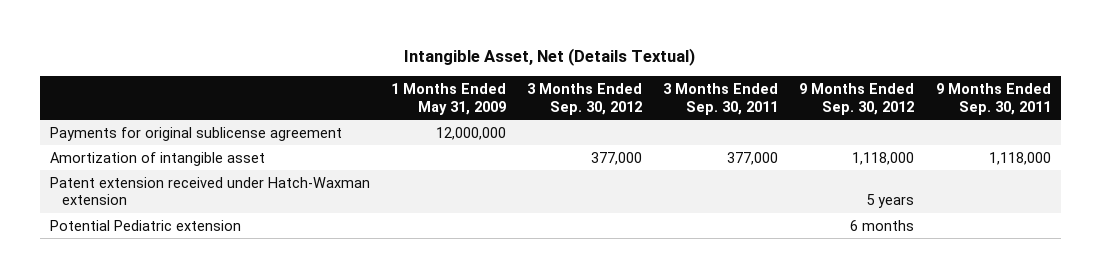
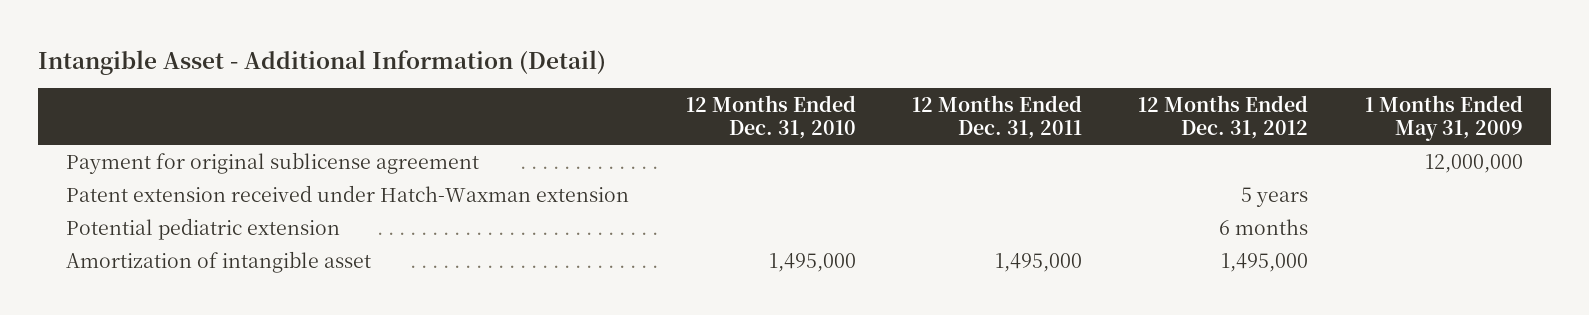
[404,47,696,66] Intangible Asset, Net (Details Textual) -> [38,49,607,75] Intangible Asset - Additional Information (Detail)
[527,83,643,115] 3 Months Ended Sep. 30, 2012 -> none
[663,83,779,115] 3 Months Ended Sep. 30, 2011 -> none
[799,83,915,115] 9 Months Ended Sep. 30, 2012 -> none
[935,83,1051,115] 9 Months Ended Sep. 30, 2011 -> none
none -> [685,94,856,139] 12 Months Ended Dec. 31, 2010
none -> [911,94,1082,139] 12 Months Ended Dec. 31, 2011
none -> [1138,94,1309,139] 12 Months Ended Dec. 31, 2012
[50,126,343,141] Payments for original sublicense agreement -> [66,151,480,174] Payment for original sublicense agreement
[50,219,242,231] Potential Pediatric extension -> [66,217,341,240] Potential pediatric extension
[50,151,266,166] Amortization of intangible asset -> [66,250,372,273] Amortization of intangible asset

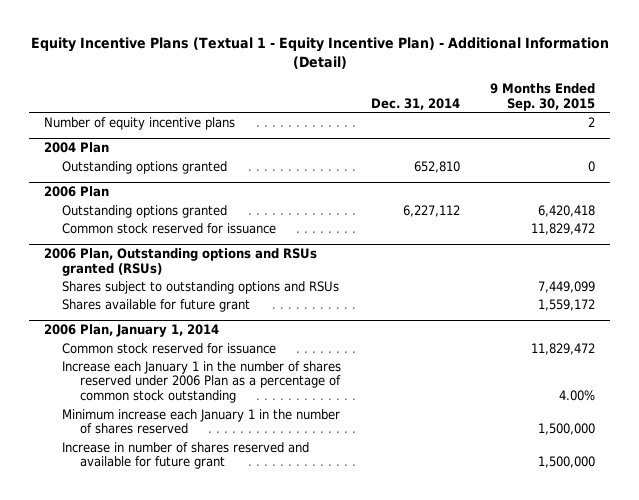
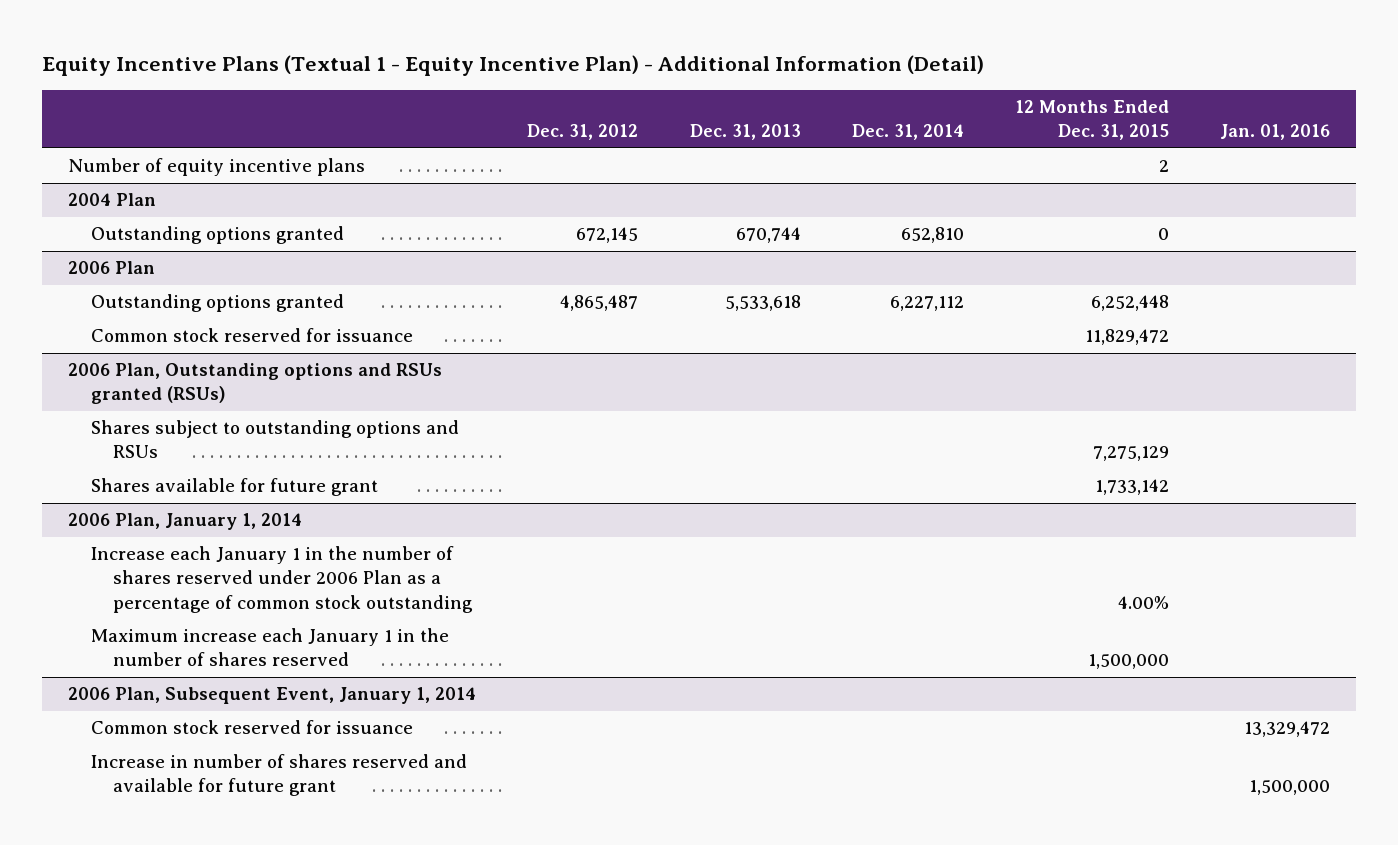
[490,82,596,111] 9 Months Ended Sep. 30, 2015 -> none
none -> [527,124,639,141] Dec. 31, 2012
none -> [689,124,801,141] Dec. 31, 2013
none -> [1015,100,1170,141] 12 Months Ended Dec. 31, 2015
none -> [1220,124,1331,141] Jan. 01, 2016
[62,342,277,354] Common stock reserved for issuance -> none
[62,441,310,470] Increase in number of shares reserved and available for future grant -> none
[62,408,341,435] Minimum increase each January 1 in the number of shares reserved -> [90,628,449,667] Maximum increase each January 1 in the number of shares reserved
none -> [68,687,477,705] 2006 Plan, Subsequent Event, January 1, 2014
none -> [90,720,413,735] Common stock reserved for issuance
none -> [90,754,467,797] Increase in number of shares reserved and available for future grant

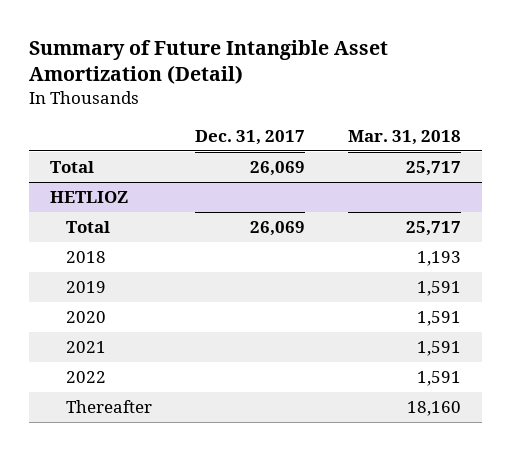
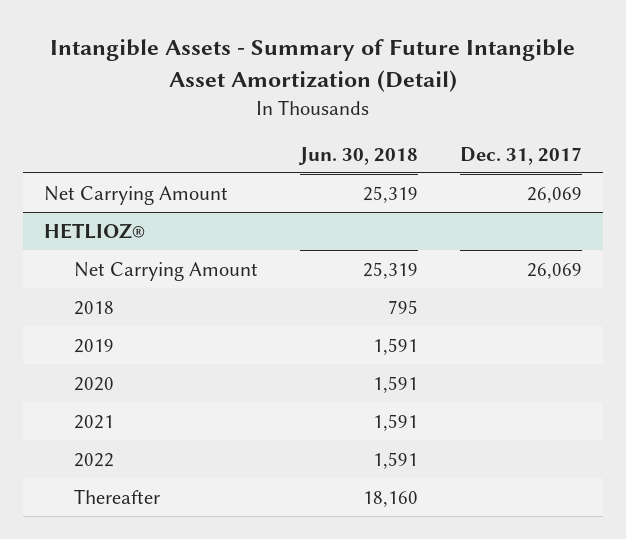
[28,40,388,85] Summary of Future Intangible Asset Amortization (Detail) -> [49,38,575,92] Intangible Assets - Summary of Future Intangible Asset Amortization (Detail)
[347,129,461,145] Mar. 31, 2018 -> none
none -> [298,146,419,165] Jun. 30, 2018
[50,161,95,174] Total -> [43,185,228,205] Net Carrying Amount
[50,191,129,204] HETLIOZ -> [43,222,145,239] HETLIOZ®
[65,221,110,234] Total -> [74,261,259,281] Net Carrying Amount

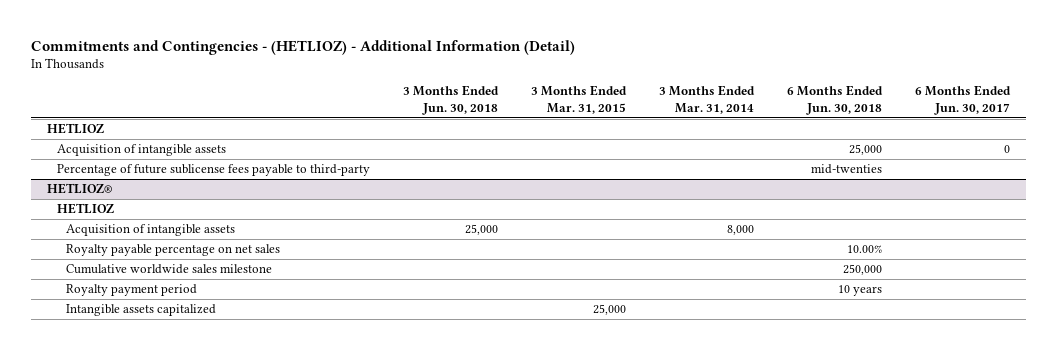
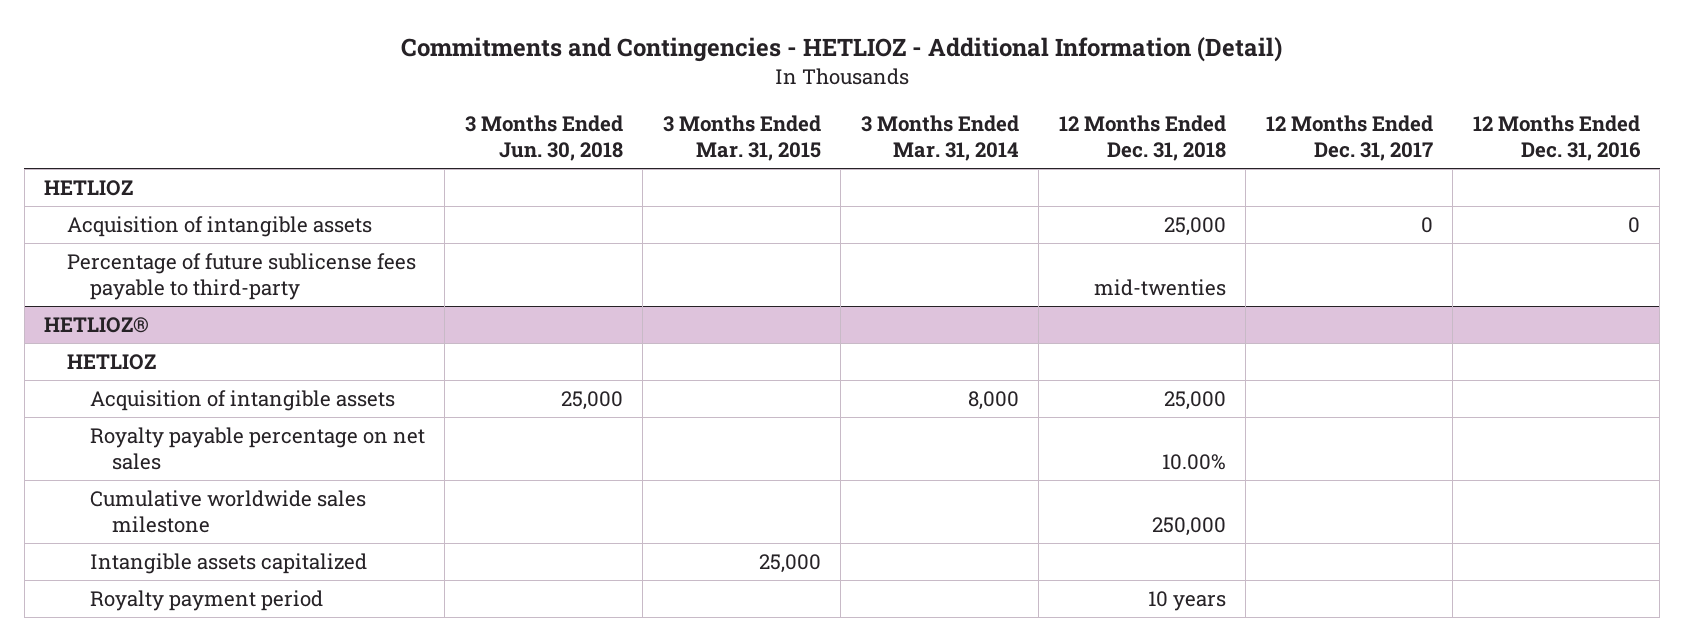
[30,39,575,55] Commitments and Contingencies - (HETLIOZ) - Additional Information (Detail) -> [400,37,1282,63] Commitments and Contingencies - HETLIOZ - Additional Information (Detail)
[786,85,883,115] 6 Months Ended Jun. 30, 2018 -> none
[914,85,1011,115] 6 Months Ended Jun. 30, 2017 -> none
none -> [1058,115,1226,162] 12 Months Ended Dec. 31, 2018
none -> [1265,115,1433,162] 12 Months Ended Dec. 31, 2017
none -> [1472,115,1641,162] 12 Months Ended Dec. 31, 2016
[66,284,198,297] Royalty payment period -> [89,590,323,612] Royalty payment period

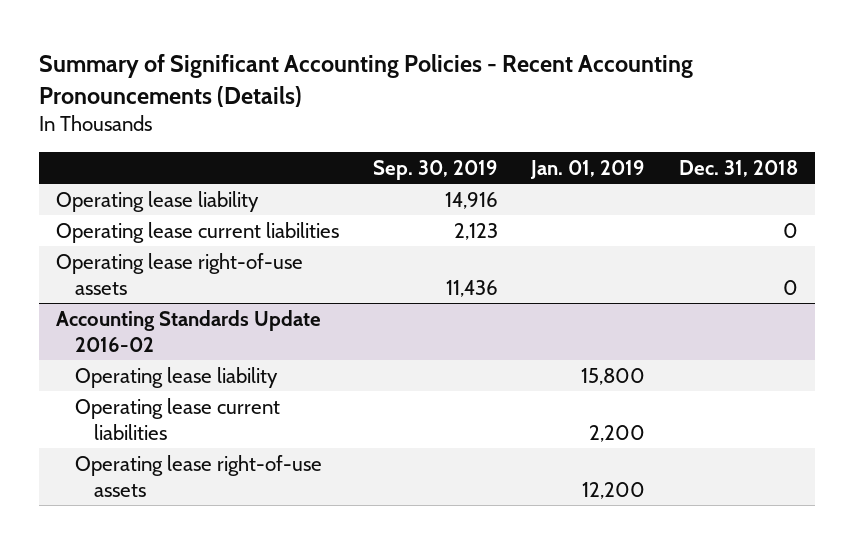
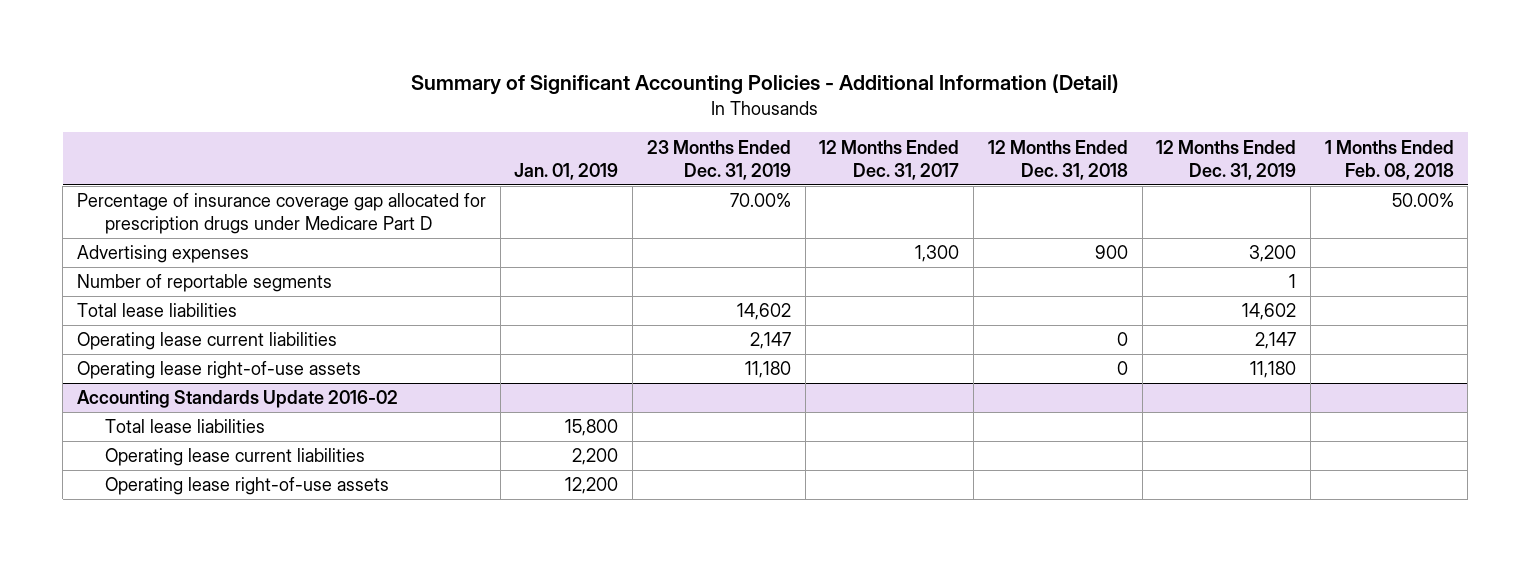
[39,53,694,107] Summary of Significant Accounting Policies - Recent Accounting Pronouncements (Details) -> [411,74,1120,96] Summary of Significant Accounting Policies - Additional Information (Detail)
[372,159,498,180] Sep. 30, 2019 -> none
[678,159,798,177] Dec. 31, 2018 -> none
none -> [646,139,791,180] 23 Months Ended Dec. 31, 2019
none -> [819,139,960,180] 12 Months Ended Dec. 31, 2017
none -> [987,139,1128,180] 12 Months Ended Dec. 31, 2018
none -> [1156,139,1297,180] 12 Months Ended Dec. 31, 2019
none -> [1324,139,1454,180] 1 Months Ended Feb. 08, 2018
none -> [76,193,486,235] Percentage of insurance coverage gap allocated for prescription drugs under Medicare Part D
none -> [76,245,249,264] Advertising expenses
none -> [76,274,332,293] Number of reportable segments
[56,190,260,212] Operating lease liability -> [76,303,237,318] Total lease liabilities
[75,366,279,388] Operating lease liability -> [105,419,266,434] Total lease liabilities

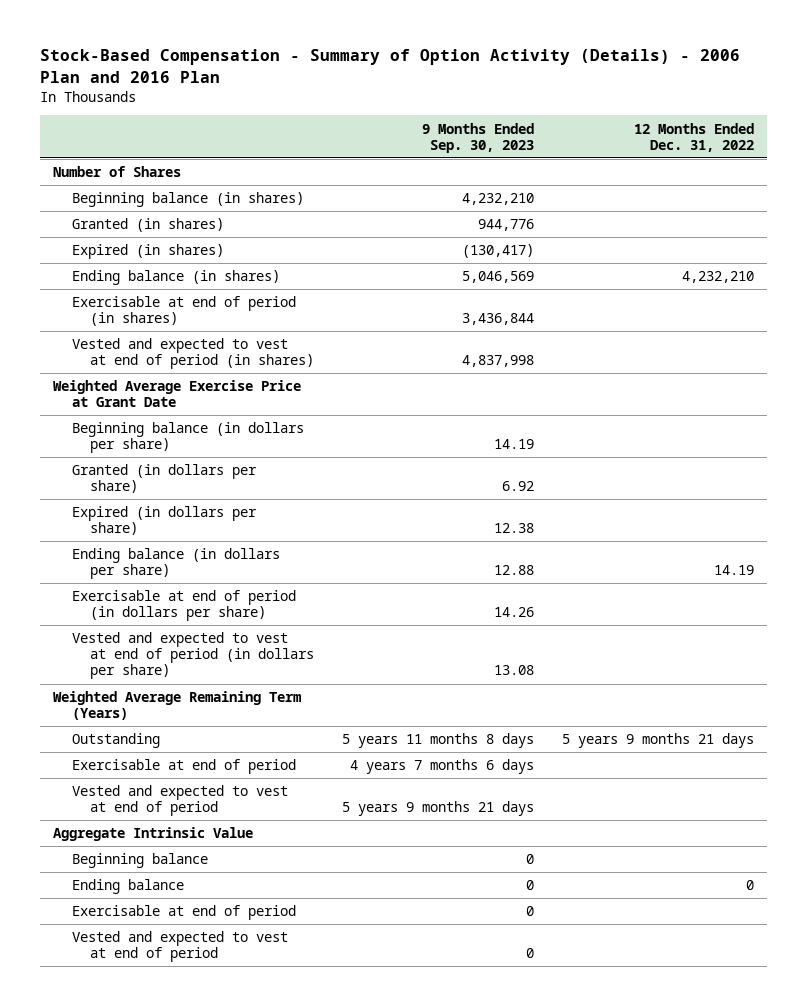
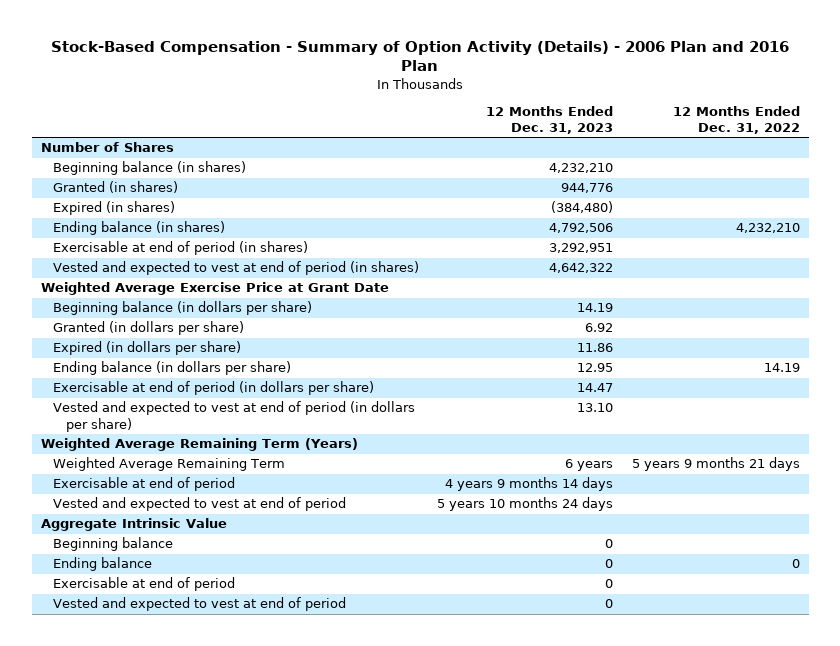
[422,122,535,153] 9 Months Ended Sep. 30, 2023 -> none
none -> [486,105,614,135] 12 Months Ended Dec. 31, 2023
[71,733,160,749] Outstanding -> [53,457,286,472] Weighted Average Remaining Term

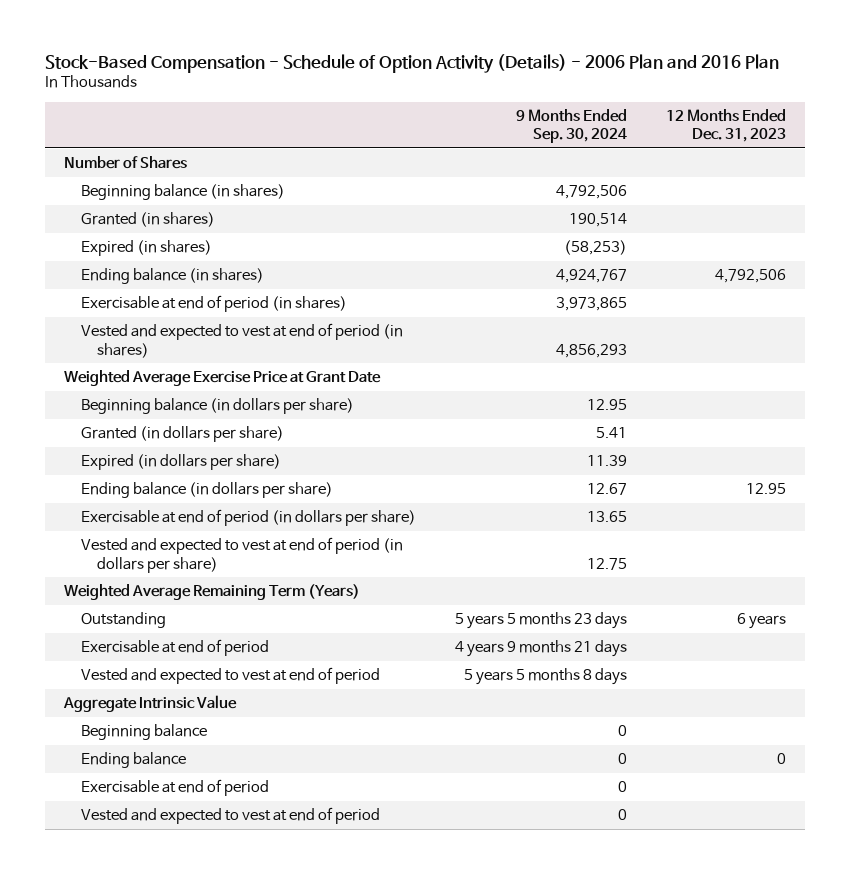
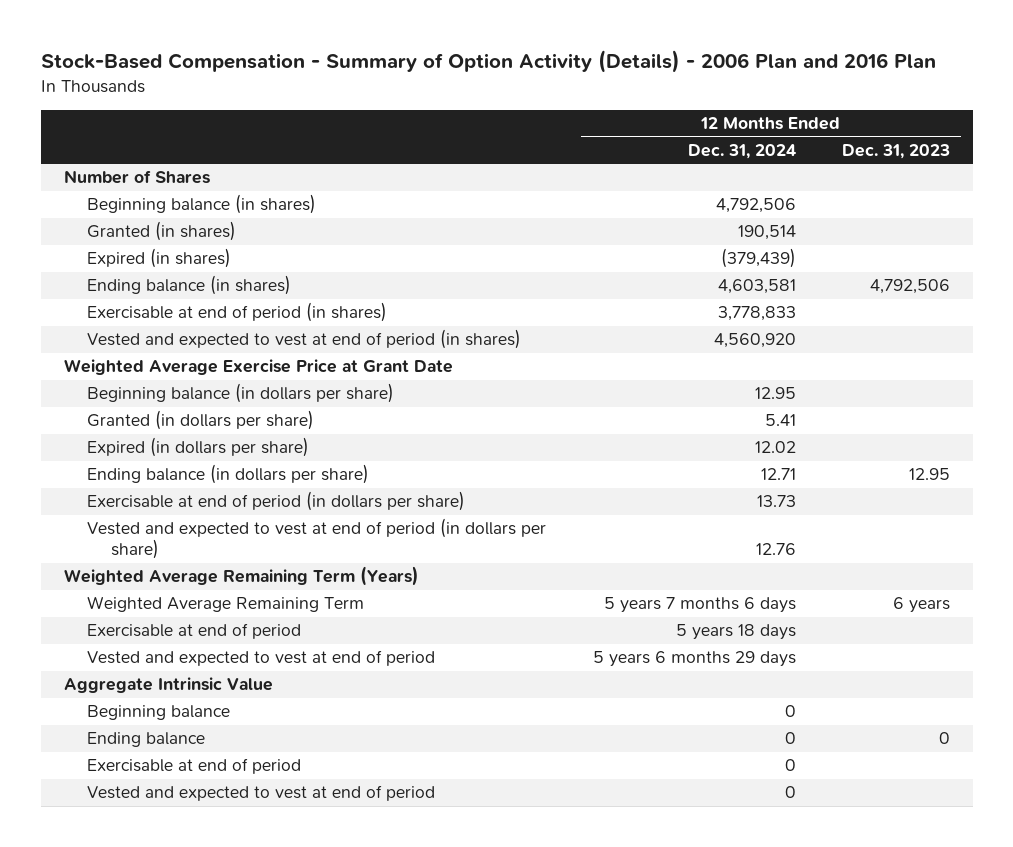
[44,53,779,73] Stock-Based Compensation - Schedule of Option Activity (Details) - 2006 Plan and 2016 Plan -> [40,50,936,74] Stock-Based Compensation - Summary of Option Activity (Details) - 2006 Plan and 2016 Plan
[515,108,627,144] 9 Months Ended Sep. 30, 2024 -> none
none -> [687,143,796,159] Dec. 31, 2024
[80,612,166,629] Outstanding -> [87,596,365,613] Weighted Average Remaining Term

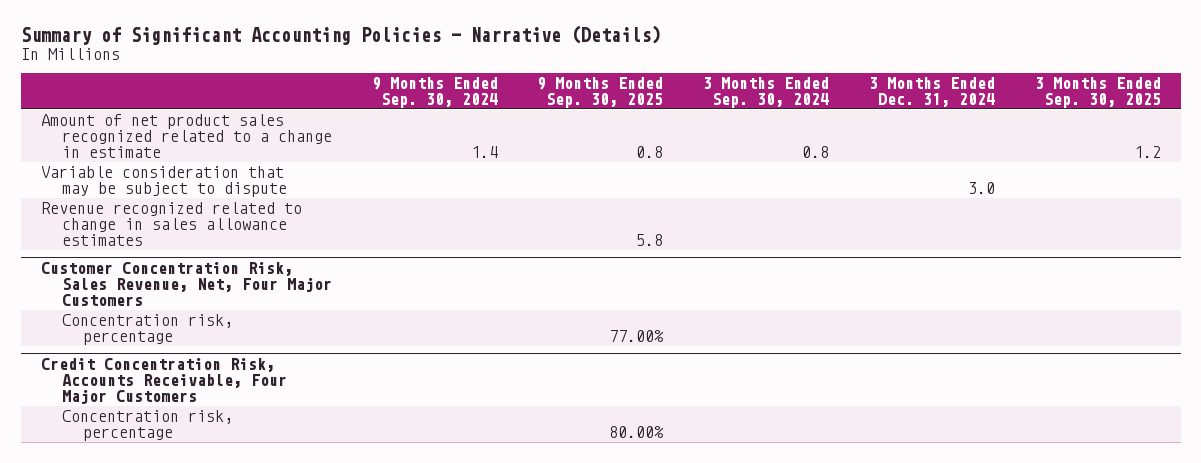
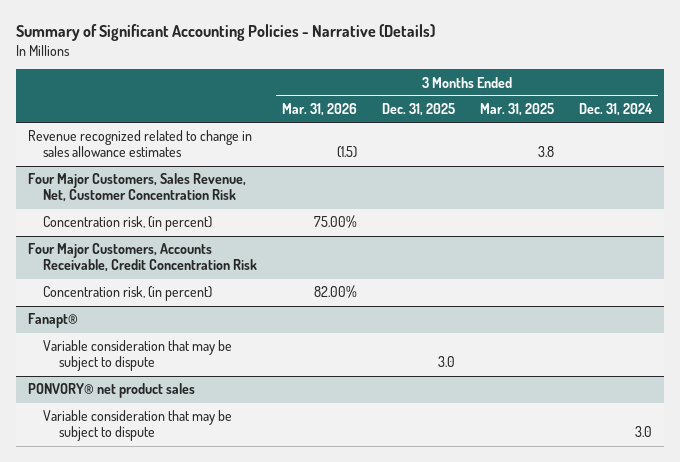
[371,77,498,108] 9 Months Ended Sep. 30, 2024 -> none
[537,77,664,108] 9 Months Ended Sep. 30, 2025 -> none
[703,77,830,108] 3 Months Ended Sep. 30, 2024 -> none
[1034,77,1161,108] 3 Months Ended Sep. 30, 2025 -> none
none -> [282,103,358,117] Mar. 31, 2026
none -> [381,103,455,117] Dec. 31, 2025
none -> [479,103,554,117] Mar. 31, 2025
[40,114,332,158] Amount of net product sales recognized related to a change in estimate -> none
[40,166,287,197] Variable consideration that may be subject to dispute -> none
[40,262,332,306] Customer Concentration Risk, Sales Revenue, Net, Four Major Customers -> [28,173,247,203] Four Major Customers, Sales Revenue, Net, Customer Concentration Risk
[61,314,233,345] Concentration risk, percentage -> [43,216,213,232] Concentration risk, (in percent)
[40,358,287,404] Credit Concentration Risk, Accounts Receivable, Four Major Customers -> [28,243,258,273] Four Major Customers, Accounts Receivable, Credit Concentration Risk
[61,410,233,441] Concentration risk, percentage -> [43,286,213,302] Concentration risk, (in percent)
none -> [28,313,79,329] Fanapt®
none -> [43,340,233,372] Variable consideration that may be subject to dispute
none -> [28,383,196,399] PONVORY® net product sales
none -> [43,410,233,442] Variable consideration that may be subject to dispute

